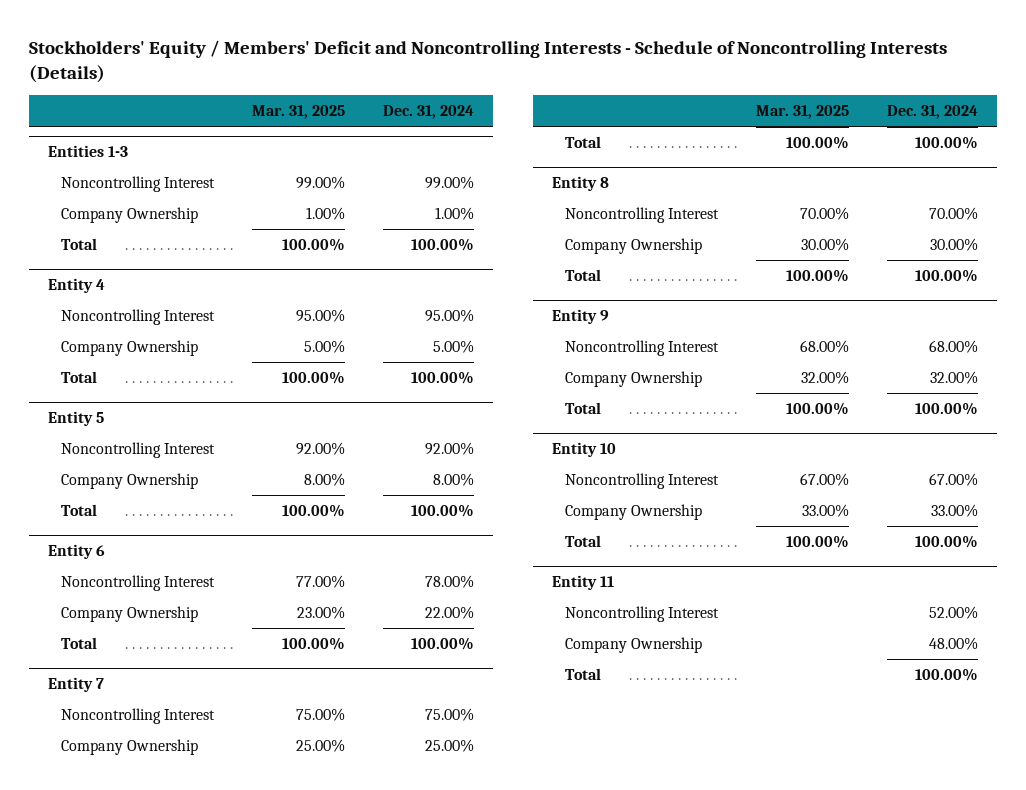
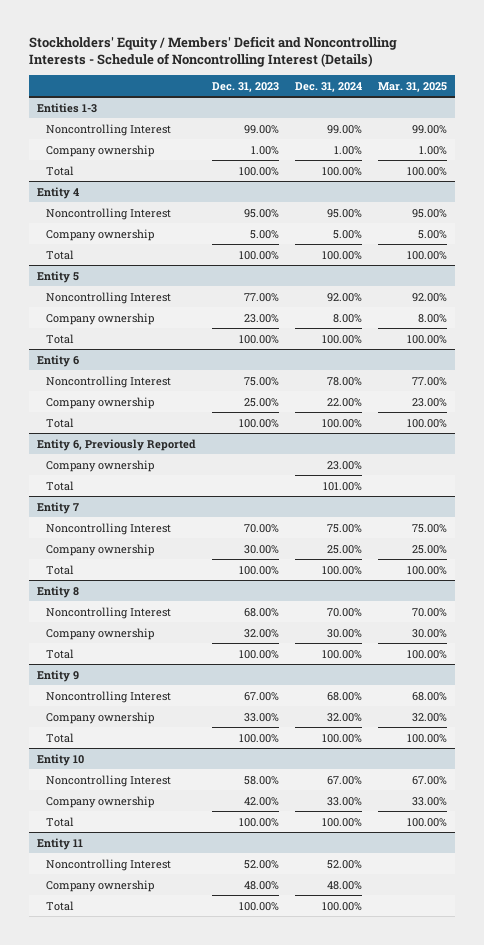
[29,40,948,84] Stockholders' Equity / Members' Deficit and Noncontrolling Interests - Schedule of Noncontrolling Interests (Details) -> [29,35,398,67] Stockholders' Equity / Members' Deficit and Noncontrolling Interests - Schedule of Noncontrolling Interest (Details)
none -> [212,81,280,92] Dec. 31, 2023
[60,206,198,223] Company Ownership -> [45,144,154,157] Company ownership
[60,339,198,356] Company Ownership -> [45,228,154,241] Company ownership
[60,472,198,489] Company Ownership -> [45,312,154,325] Company ownership
[60,605,198,622] Company Ownership -> [45,396,154,409] Company ownership
none -> [37,438,197,451] Entity 6, Previously Reported
none -> [45,459,154,472] Company ownership
none -> [45,480,74,491] Total
[60,738,198,755] Company Ownership -> [45,543,154,556] Company ownership
[564,237,702,254] Company Ownership -> [45,627,154,640] Company ownership
[564,370,702,387] Company Ownership -> [45,711,154,724] Company ownership
[564,503,702,520] Company Ownership -> [45,795,154,808] Company ownership
[564,636,702,653] Company Ownership -> [45,879,154,892] Company ownership

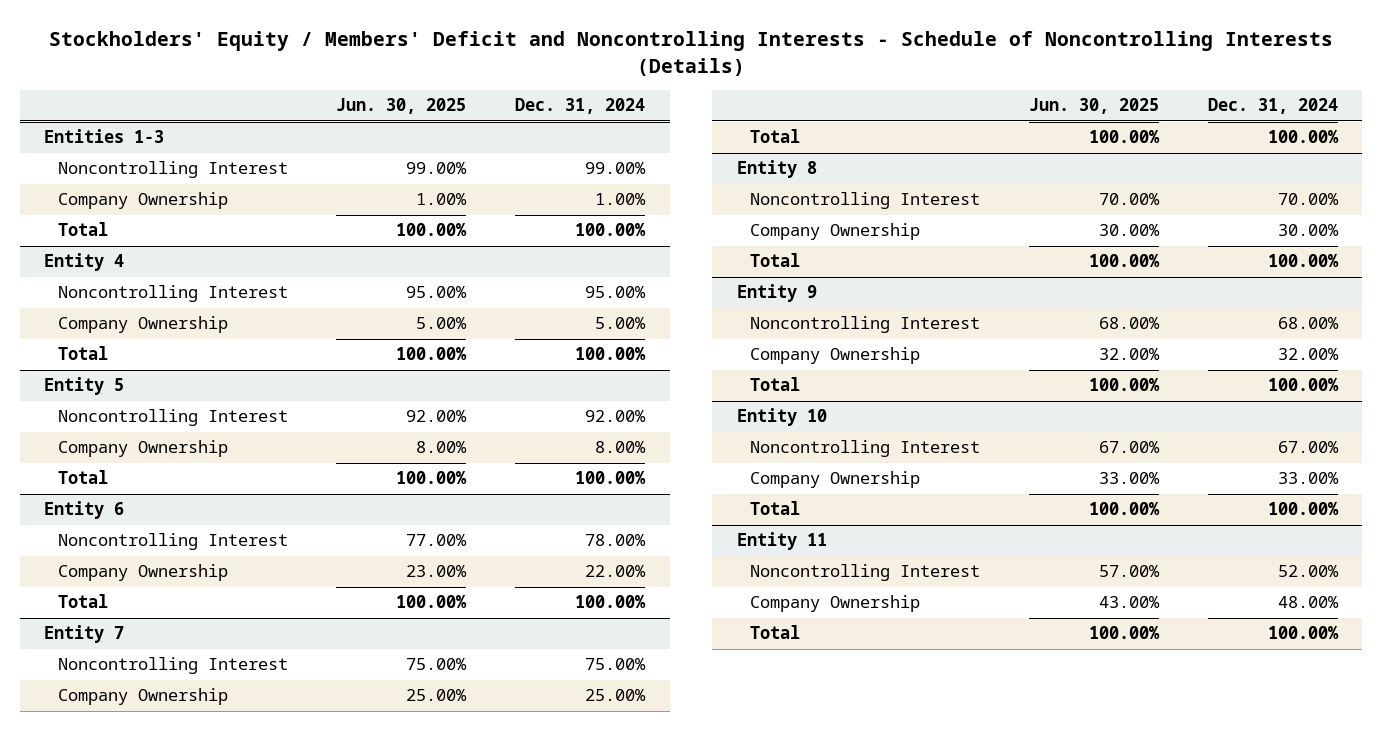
[29,35,398,67] Stockholders' Equity / Members' Deficit and Noncontrolling Interests - Schedule of Noncontrolling Interest (Details) -> [48,31,1333,76] Stockholders' Equity / Members' Deficit and Noncontrolling Interests - Schedule of Noncontrolling Interests (Details)
[212,81,280,92] Dec. 31, 2023 -> none
[377,81,447,92] Mar. 31, 2025 -> none
none -> [336,98,467,115] Jun. 30, 2025
[45,144,154,157] Company ownership -> [57,192,228,210] Company Ownership
[45,228,154,241] Company ownership -> [57,316,228,334] Company Ownership
[45,312,154,325] Company ownership -> [57,440,228,458] Company Ownership
[45,396,154,409] Company ownership -> [57,564,228,582] Company Ownership
[37,438,197,451] Entity 6, Previously Reported -> none
[45,459,154,472] Company ownership -> none
[45,480,74,491] Total -> none
[45,543,154,556] Company ownership -> [57,688,228,706] Company Ownership
[45,627,154,640] Company ownership -> [750,223,921,241] Company Ownership
[45,711,154,724] Company ownership -> [750,347,921,365] Company Ownership
[45,795,154,808] Company ownership -> [750,471,921,489] Company Ownership
[45,879,154,892] Company ownership -> [750,595,921,613] Company Ownership

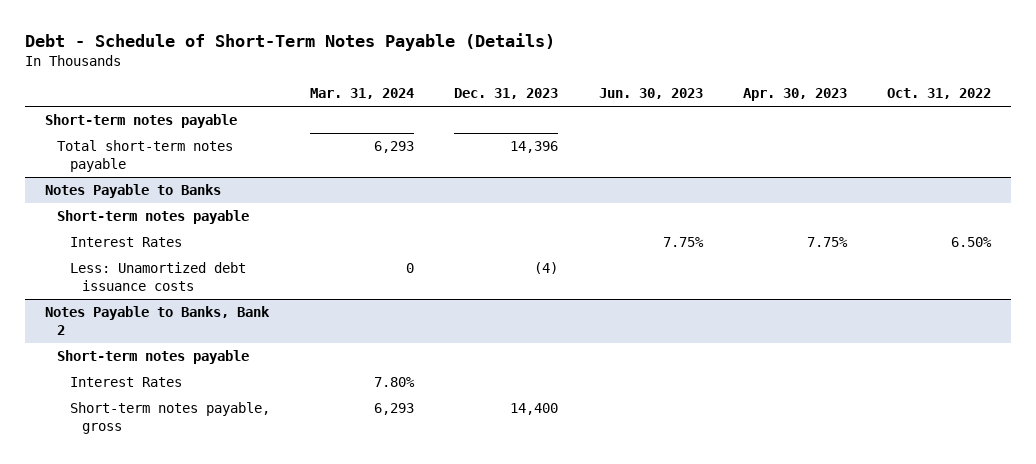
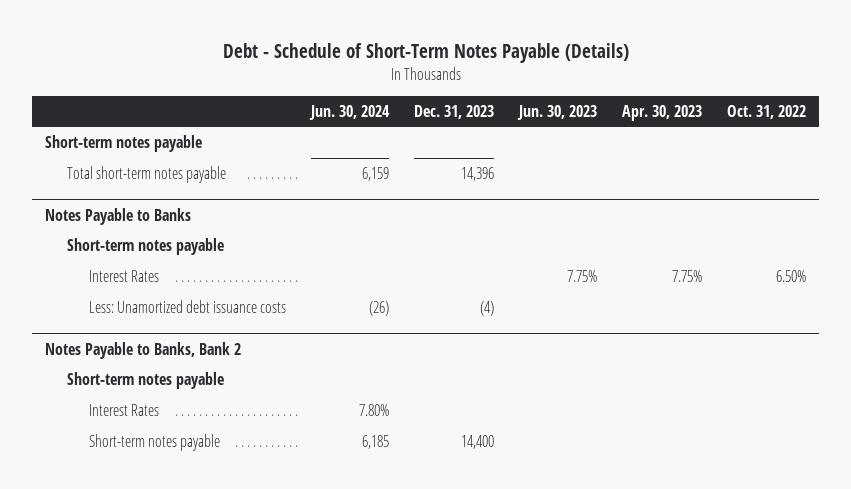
[309,88,414,100] Mar. 31, 2024 -> none
none -> [308,104,390,120] Jun. 30, 2024
[69,402,270,434] Short-term notes payable, gross -> [88,434,220,452] Short-term notes payable

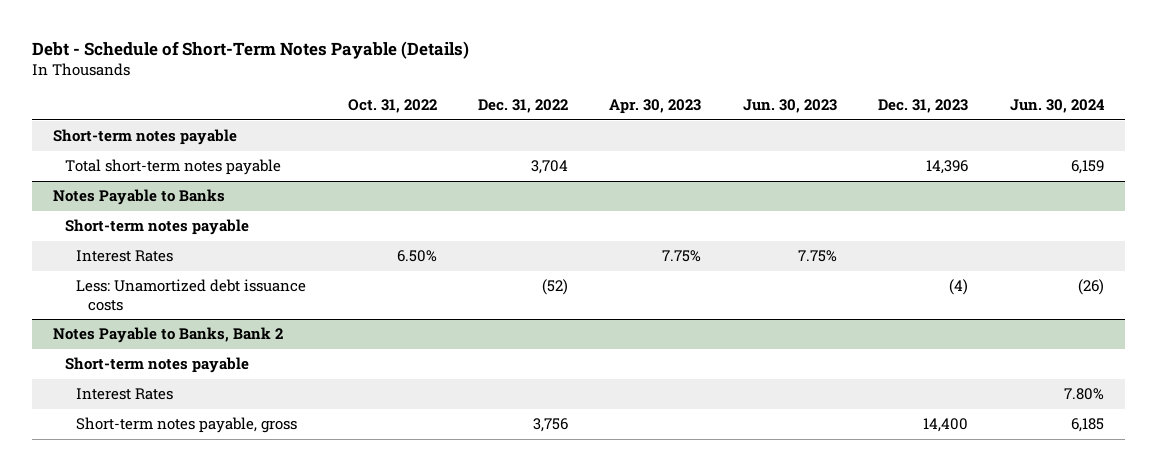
none -> [477,99,568,114] Dec. 31, 2022
[88,434,220,452] Short-term notes payable -> [76,417,298,434] Short-term notes payable, gross

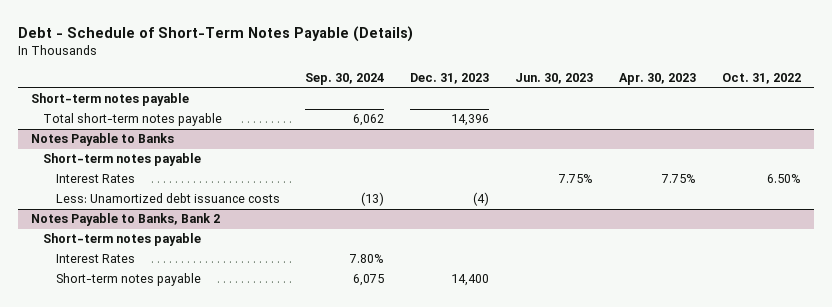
[477,99,568,114] Dec. 31, 2022 -> none
[1009,99,1105,114] Jun. 30, 2024 -> none
none -> [305,73,385,86] Sep. 30, 2024
[76,417,298,434] Short-term notes payable, gross -> [55,273,201,287] Short-term notes payable

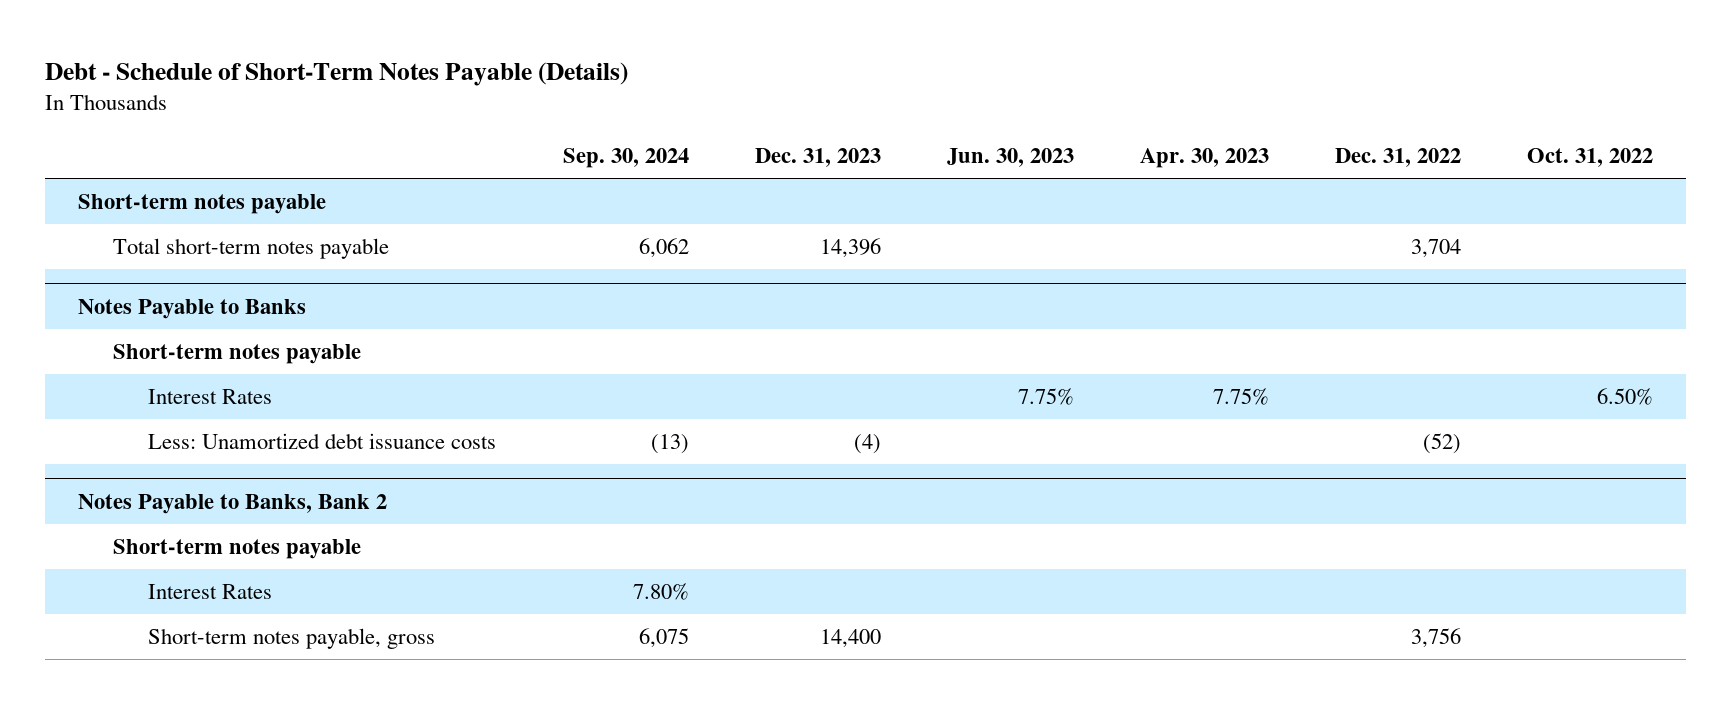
none -> [1334,147,1461,167] Dec. 31, 2022
[55,273,201,287] Short-term notes payable -> [148,628,436,650] Short-term notes payable, gross

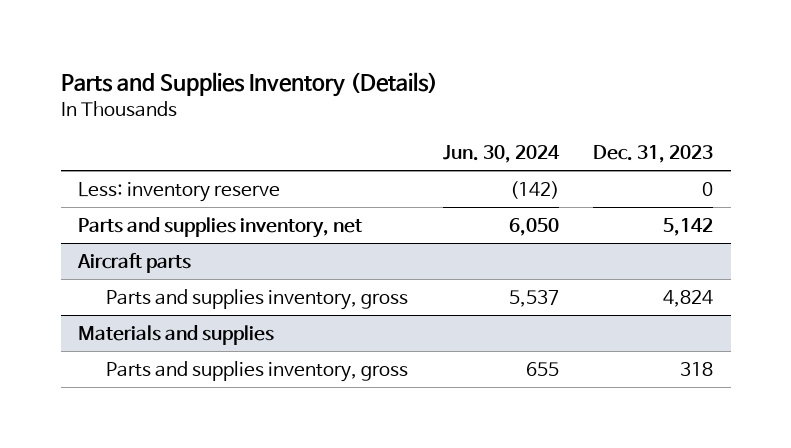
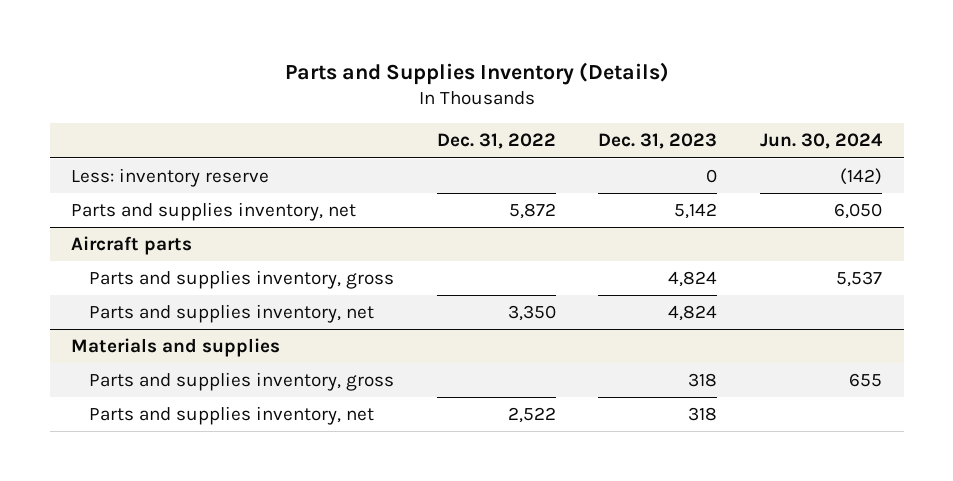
none -> [436,133,556,150] Dec. 31, 2022
none -> [88,304,374,324] Parts and supplies inventory, net
none -> [88,406,374,426] Parts and supplies inventory, net

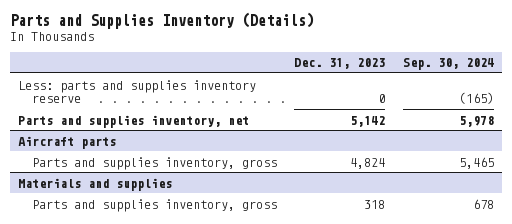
[436,133,556,150] Dec. 31, 2022 -> none
[760,133,884,150] Jun. 30, 2024 -> none
none -> [402,58,494,71] Sep. 30, 2024
[70,168,269,188] Less: inventory reserve -> [18,79,257,103] Less: parts and supplies inventory reserve
[88,304,374,324] Parts and supplies inventory, net -> none
[88,406,374,426] Parts and supplies inventory, net -> none

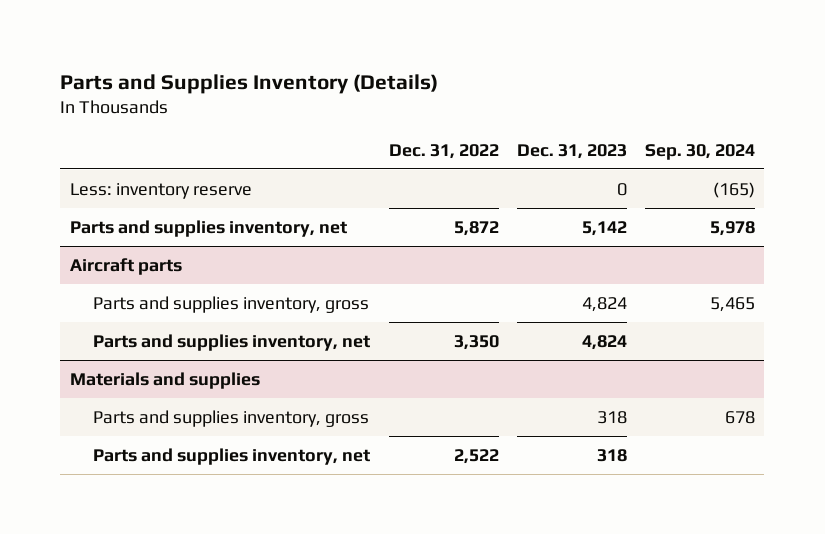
none -> [388,143,499,159] Dec. 31, 2022
[18,79,257,103] Less: parts and supplies inventory reserve -> [69,182,252,199] Less: inventory reserve
none -> [93,333,371,351] Parts and supplies inventory, net
none -> [93,447,371,465] Parts and supplies inventory, net

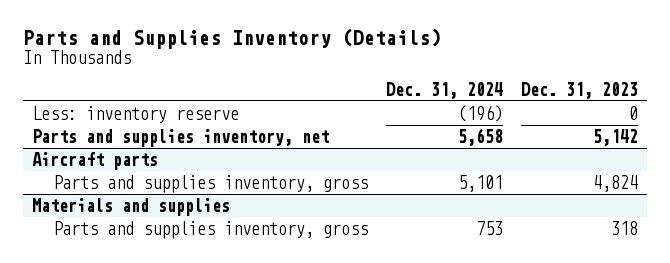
[388,143,499,159] Dec. 31, 2022 -> none
[645,143,756,160] Sep. 30, 2024 -> none
none -> [385,81,503,99] Dec. 31, 2024
[93,333,371,351] Parts and supplies inventory, net -> none
[93,447,371,465] Parts and supplies inventory, net -> none

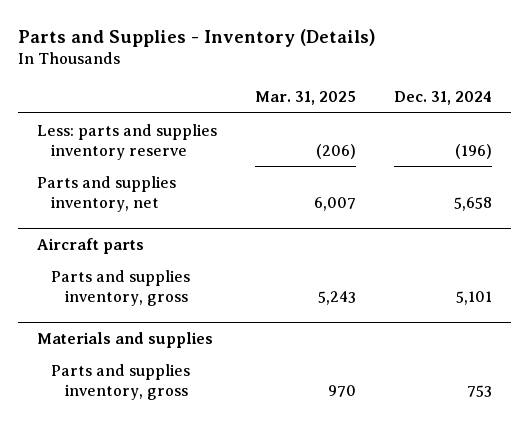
[23,27,442,49] Parts and Supplies Inventory (Details) -> [17,28,376,47] Parts and Supplies - Inventory (Details)
[520,81,638,99] Dec. 31, 2023 -> none
none -> [254,91,356,106] Mar. 31, 2025
[32,105,240,123] Less: inventory reserve -> [36,123,217,160] Less: parts and supplies inventory reserve

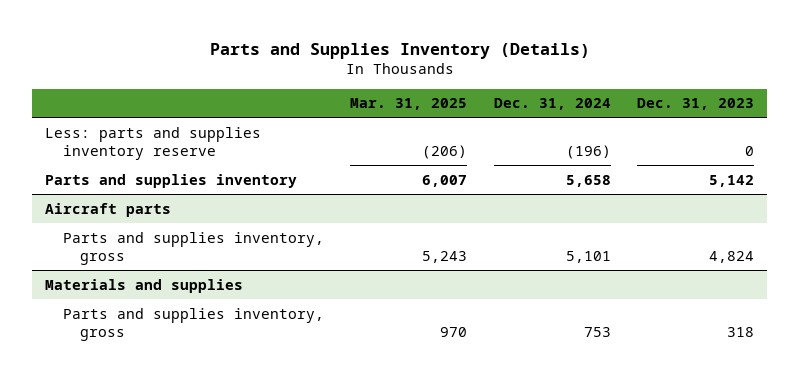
[17,28,376,47] Parts and Supplies - Inventory (Details) -> [209,42,590,59] Parts and Supplies Inventory (Details)
none -> [636,98,754,111] Dec. 31, 2023
[36,175,176,212] Parts and supplies inventory, net -> [45,173,298,188] Parts and supplies inventory

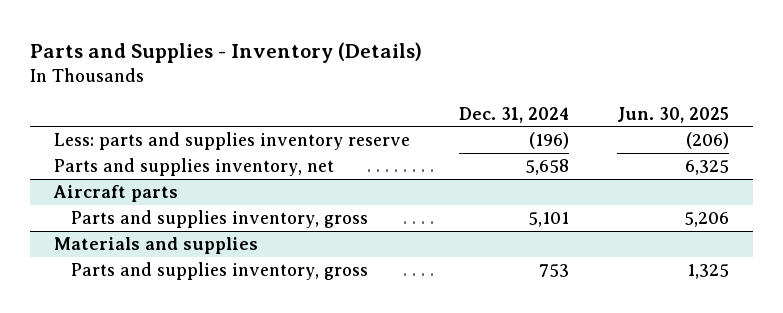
[209,42,590,59] Parts and Supplies Inventory (Details) -> [30,42,423,64] Parts and Supplies - Inventory (Details)
[350,98,468,111] Mar. 31, 2025 -> none
[636,98,754,111] Dec. 31, 2023 -> none
none -> [616,106,729,123] Jun. 30, 2025
[45,173,298,188] Parts and supplies inventory -> [54,158,335,177] Parts and supplies inventory, net

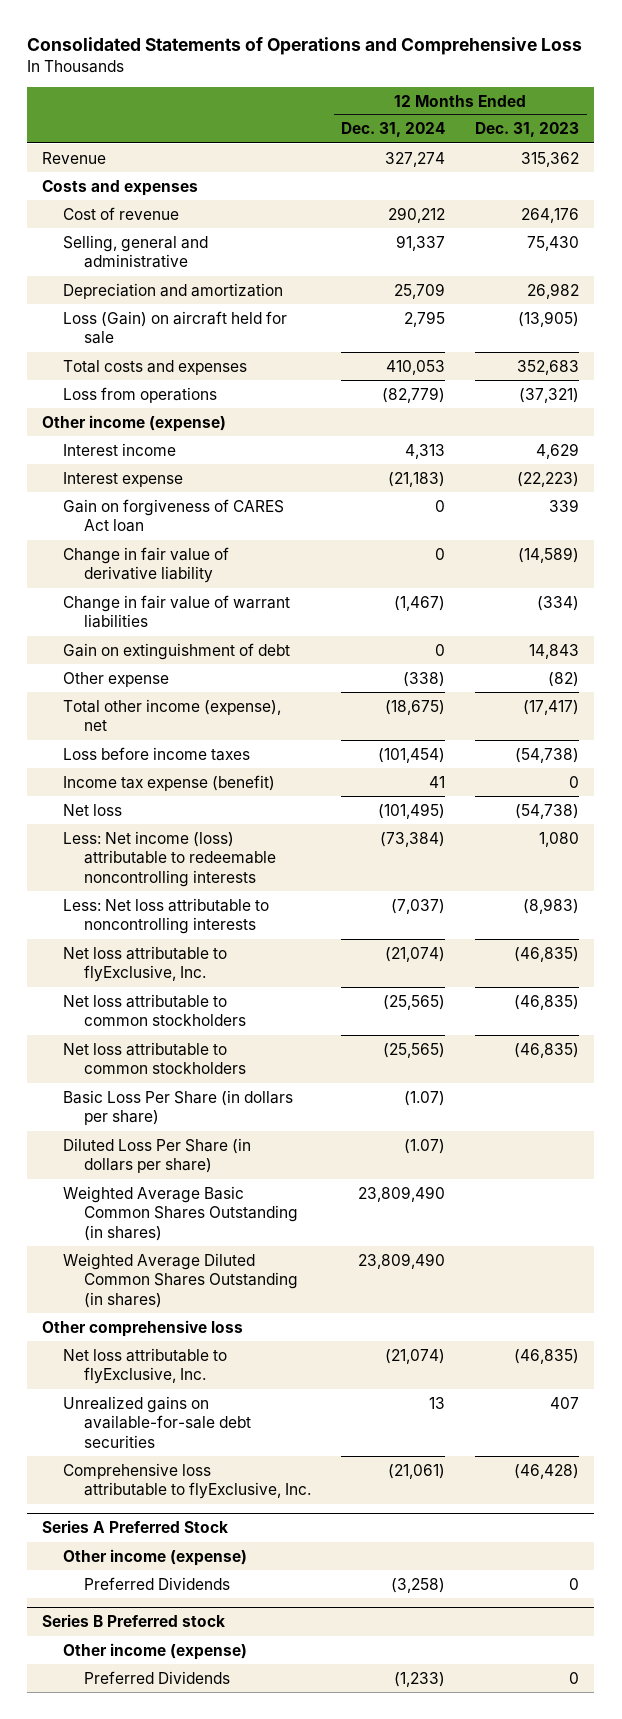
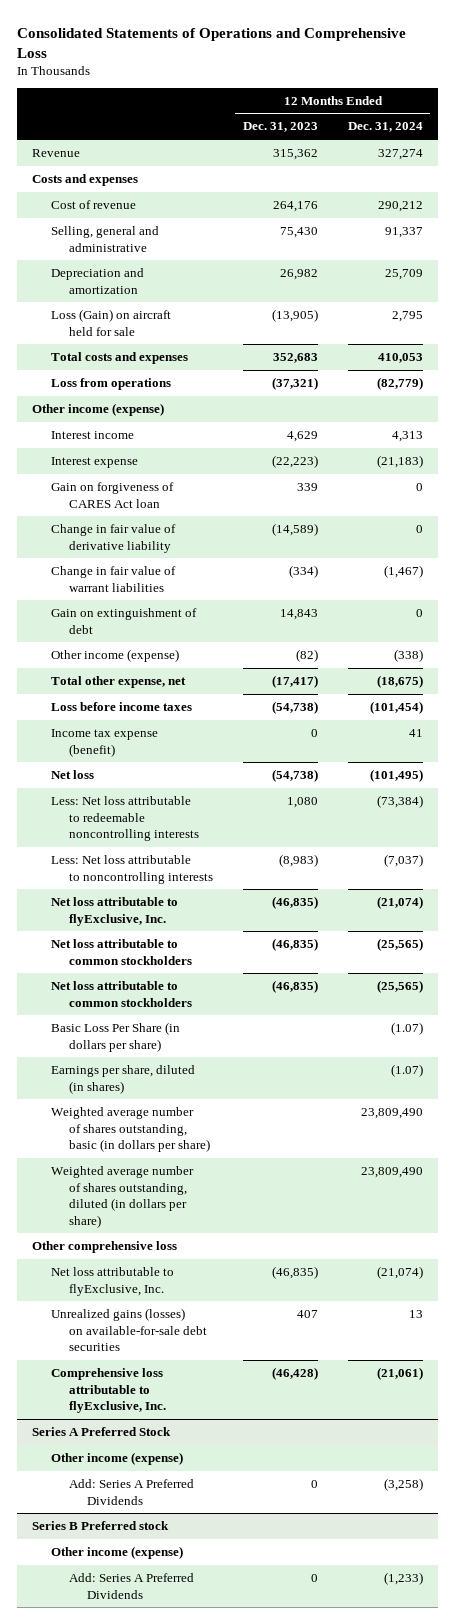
[63,671,170,687] Other expense -> [50,648,179,662] Other income (expense)
[63,698,282,732] Total other income (expense), net -> [50,675,186,688] Total other expense, net
[63,830,277,887] Less: Net income (loss) attributable to redeemable noncontrolling interests -> [50,795,199,842] Less: Net loss attributable to redeemable noncontrolling interests
[63,1137,252,1174] Diluted Loss Per Share (in dollars per share) -> [50,1064,195,1094] Earnings per share, diluted (in shares)
[63,1185,299,1241] Weighted Average Basic Common Shares Outstanding (in shares) -> [50,1106,210,1153] Weighted average number of shares outstanding, basic (in dollars per share)
[63,1252,299,1308] Weighted Average Diluted Common Shares Outstanding (in shares) -> [50,1165,194,1228] Weighted average number of shares outstanding, diluted (in dollars per share)
[63,1395,252,1448] Unrealized gains on available-for-sale debt securities -> [50,1307,207,1352] Unrealized gains (losses) on available-for-sale debt securities
[84,1576,231,1590] Preferred Dividends -> [68,1478,194,1505] Add: Series A Preferred Dividends
[84,1670,231,1684] Preferred Dividends -> [68,1572,194,1599] Add: Series A Preferred Dividends

